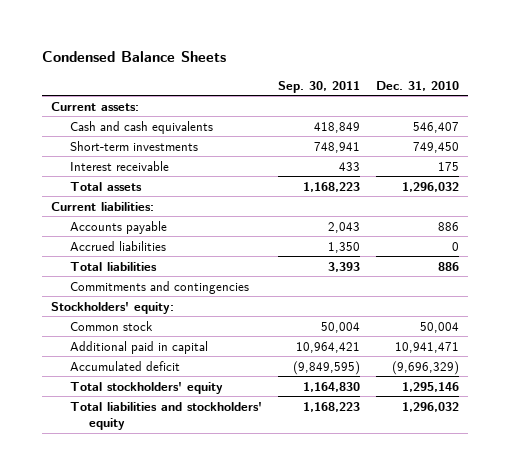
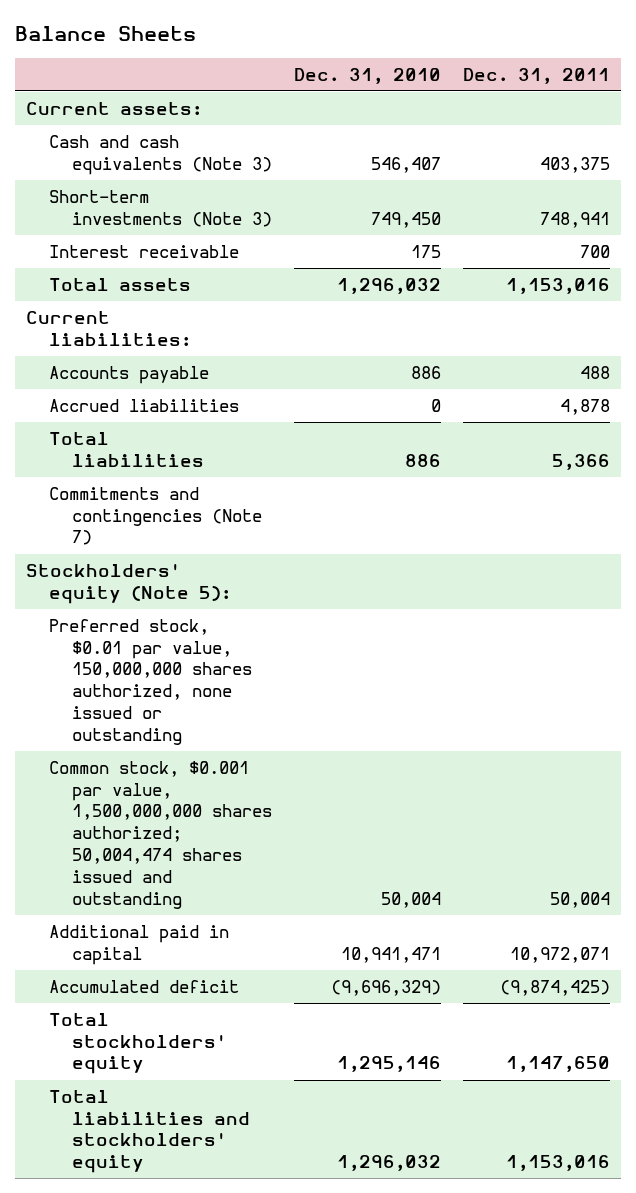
[42,51,227,63] Condensed Balance Sheets -> [14,25,196,41] Balance Sheets
[277,80,360,93] Sep. 30, 2011 -> none
none -> [462,67,610,84] Dec. 31, 2011
[69,120,213,134] Cash and cash equivalents -> [48,134,272,175] Cash and cash equivalents (Note 3)
[69,140,198,151] Short-term investments -> [48,189,272,227] Short-term investments (Note 3)
[69,280,249,294] Commitments and contingencies -> [48,486,262,546] Commitments and contingencies (Note 7)
[50,301,174,314] Stockholders' equity: -> [25,563,231,604] Stockholders' equity (Note 5):
none -> [48,618,252,745] Preferred stock, $0.01 par value, 150,000,000 shares authorized, none issued or outstanding
[69,320,153,331] Common stock -> [48,760,272,909] Common stock, $0.001 par value, 1,500,000,000 shares authorized; 50,004,474 shares issued and outstanding

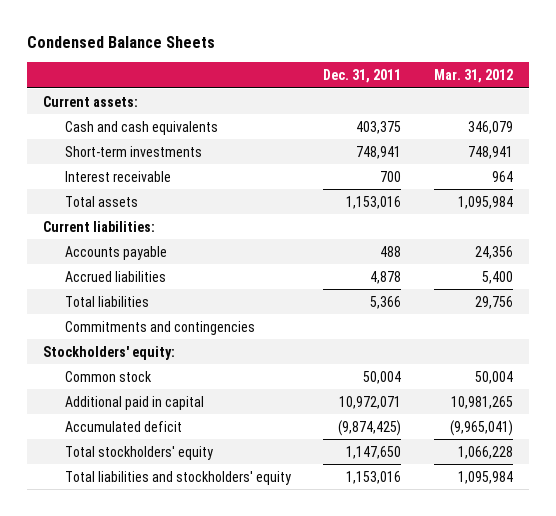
[14,25,196,41] Balance Sheets -> [26,36,215,49] Condensed Balance Sheets
[293,67,441,84] Dec. 31, 2010 -> none
none -> [433,69,513,84] Mar. 31, 2012
[48,134,272,175] Cash and cash equivalents (Note 3) -> [64,120,218,135] Cash and cash equivalents
[48,189,272,227] Short-term investments (Note 3) -> [64,145,202,157] Short-term investments
[48,618,252,745] Preferred stock, $0.01 par value, 150,000,000 shares authorized, none issued or outstanding -> none
[48,486,262,546] Commitments and contingencies (Note 7) -> [64,320,255,335] Commitments and contingencies
[25,563,231,604] Stockholders' equity (Note 5): -> [42,345,175,360] Stockholders' equity:
[48,760,272,909] Common stock, $0.001 par value, 1,500,000,000 shares authorized; 50,004,474 shares issued and outstanding -> [64,370,152,382] Common stock

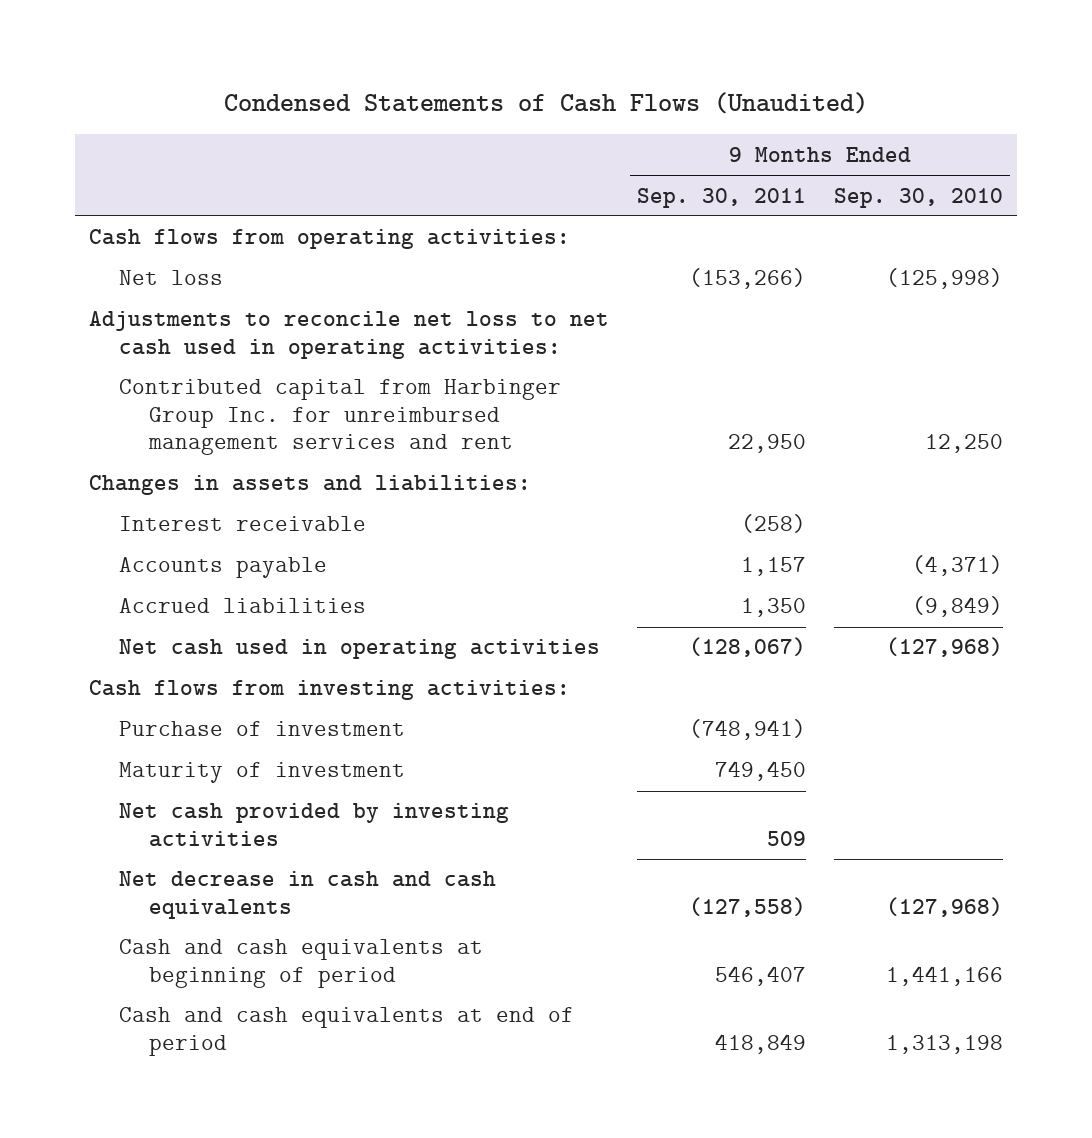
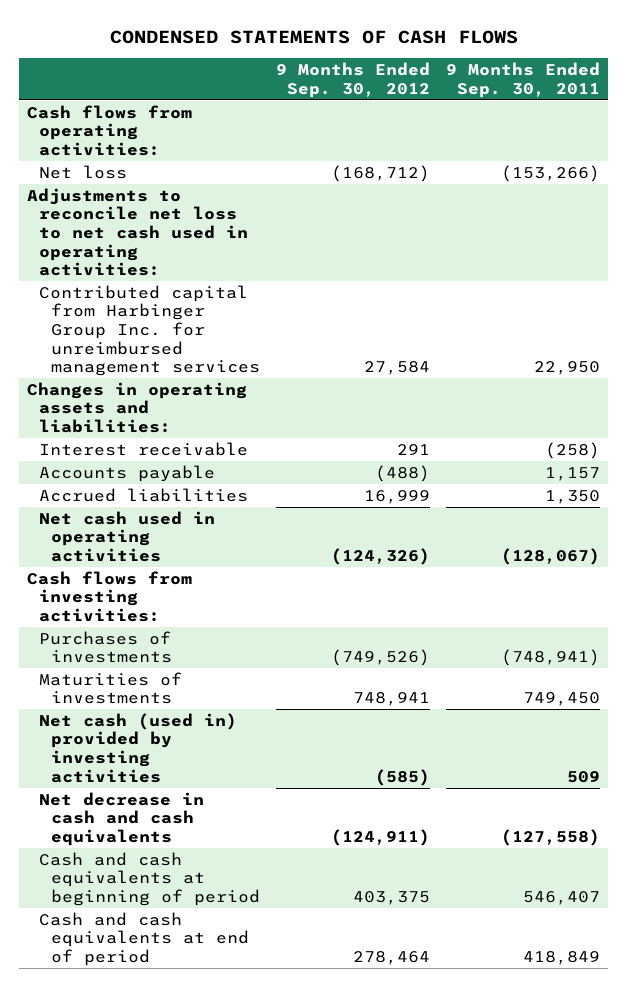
[224,92,869,115] Condensed Statements of Cash Flows (Unaudited) -> [109,29,518,44] CONDENSED STATEMENTS OF CASH FLOWS
[834,187,1004,208] Sep. 30, 2010 -> none
none -> [276,61,431,98] 9 Months Ended Sep. 30, 2012
[118,379,561,456] Contributed capital from Harbinger Group Inc. for unreimbursed management services and rent -> [39,284,260,377] Contributed capital from Harbinger Group Inc. for unreimbursed management services
[88,475,531,496] Changes in assets and liabilities: -> [27,381,248,434] Changes in operating assets and liabilities:
[118,721,405,737] Purchase of investment -> [39,630,172,664] Purchases of investments
[118,762,405,784] Maturity of investment -> [39,671,183,705] Maturities of investments
[118,803,509,847] Net cash provided by investing activities -> [39,712,238,783] Net cash (used in) provided by investing activities

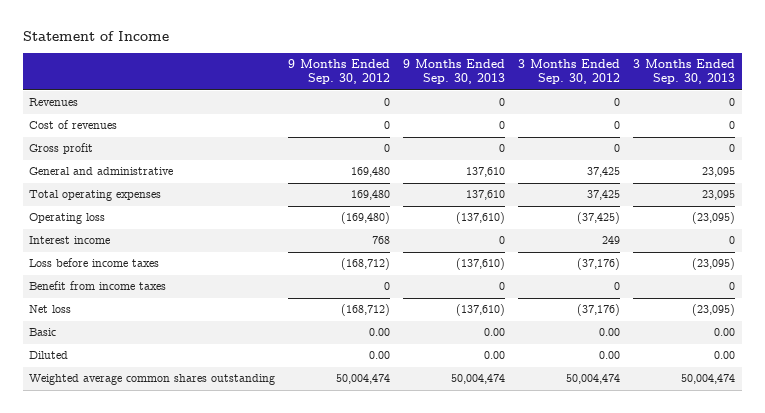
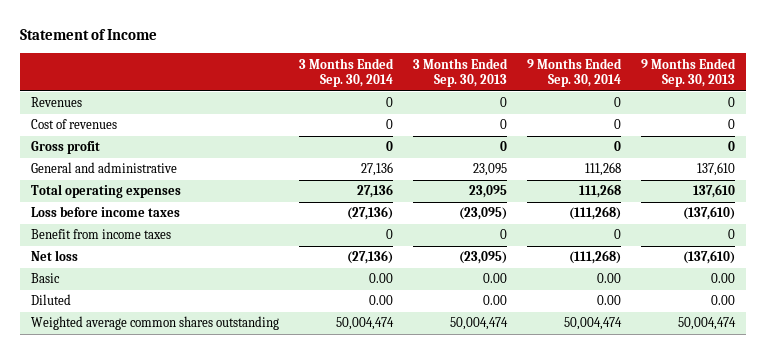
[288,58,391,85] 9 Months Ended Sep. 30, 2012 -> none
[518,58,621,85] 3 Months Ended Sep. 30, 2012 -> none
none -> [298,57,394,88] 3 Months Ended Sep. 30, 2014
none -> [527,57,623,88] 9 Months Ended Sep. 30, 2014
[29,213,106,225] Operating loss -> none
[29,236,111,245] Interest income -> none

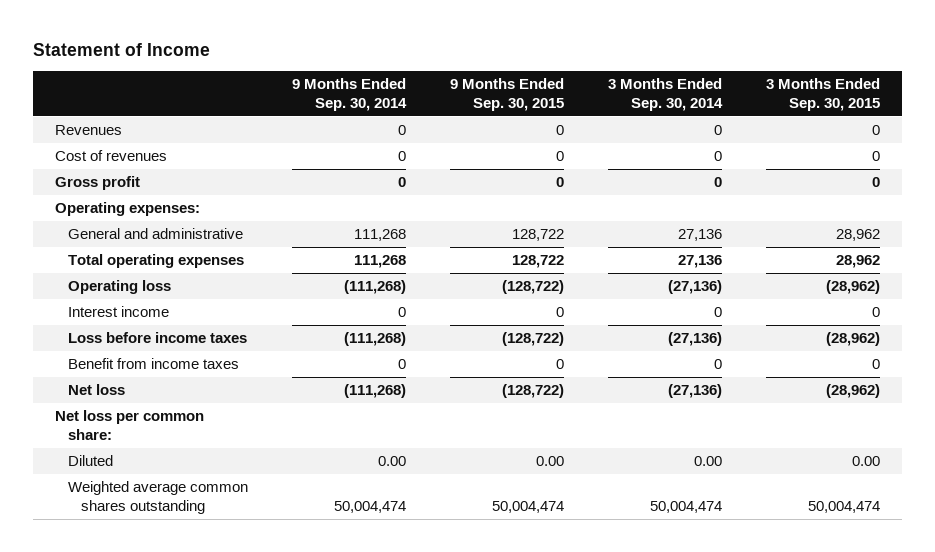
[412,57,508,88] 3 Months Ended Sep. 30, 2013 -> none
[641,57,737,88] 9 Months Ended Sep. 30, 2013 -> none
none -> [450,78,565,111] 9 Months Ended Sep. 30, 2015
none -> [766,78,881,111] 3 Months Ended Sep. 30, 2015
none -> [54,202,200,217] Operating expenses:
none -> [68,280,172,295] Operating loss
none -> [68,306,170,318] Interest income
[30,273,60,284] Basic -> none
none -> [54,410,204,440] Net loss per common share:

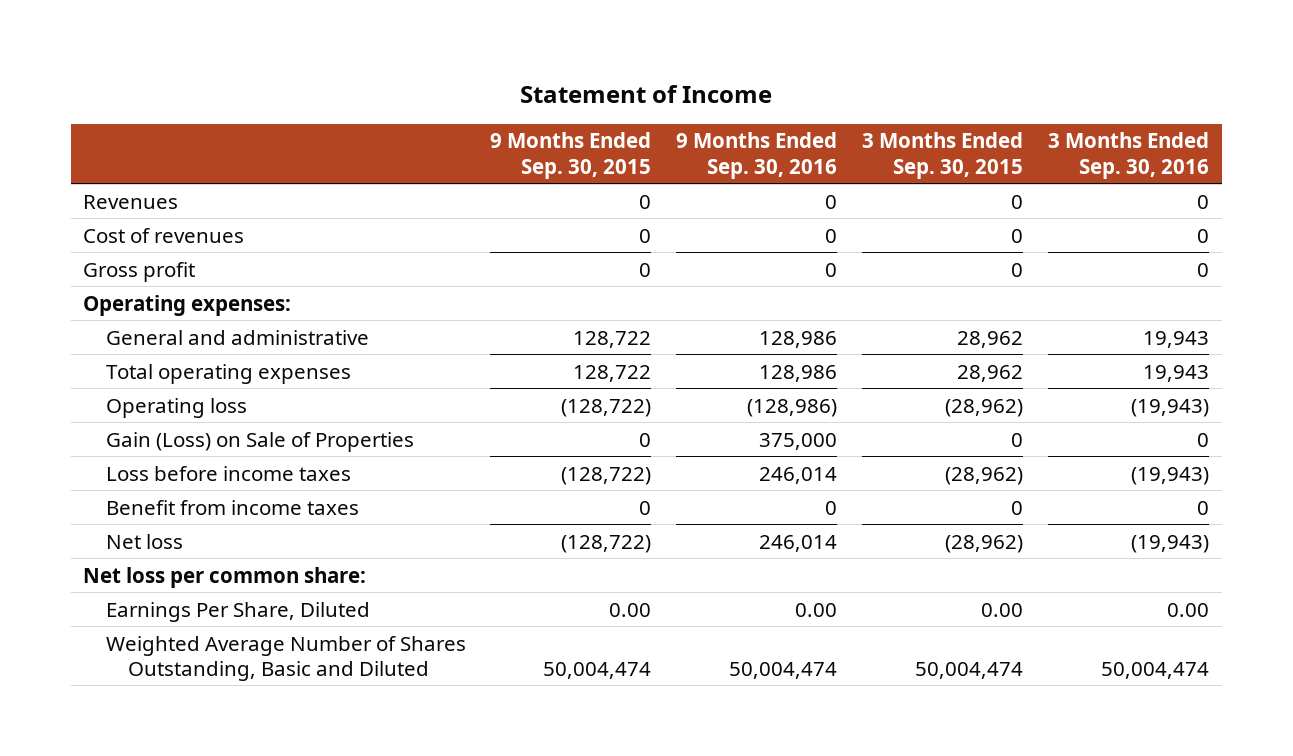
[292,78,408,111] 9 Months Ended Sep. 30, 2014 -> none
[608,78,724,111] 3 Months Ended Sep. 30, 2014 -> none
none -> [676,132,838,179] 9 Months Ended Sep. 30, 2016
none -> [1048,132,1210,179] 3 Months Ended Sep. 30, 2016
[68,306,170,318] Interest income -> none
none -> [105,431,414,452] Gain (Loss) on Sale of Properties
[68,455,114,467] Diluted -> [105,601,370,622] Earnings Per Share, Diluted
[68,481,249,514] Weighted average common shares outstanding -> [105,635,466,681] Weighted Average Number of Shares Outstanding, Basic and Diluted

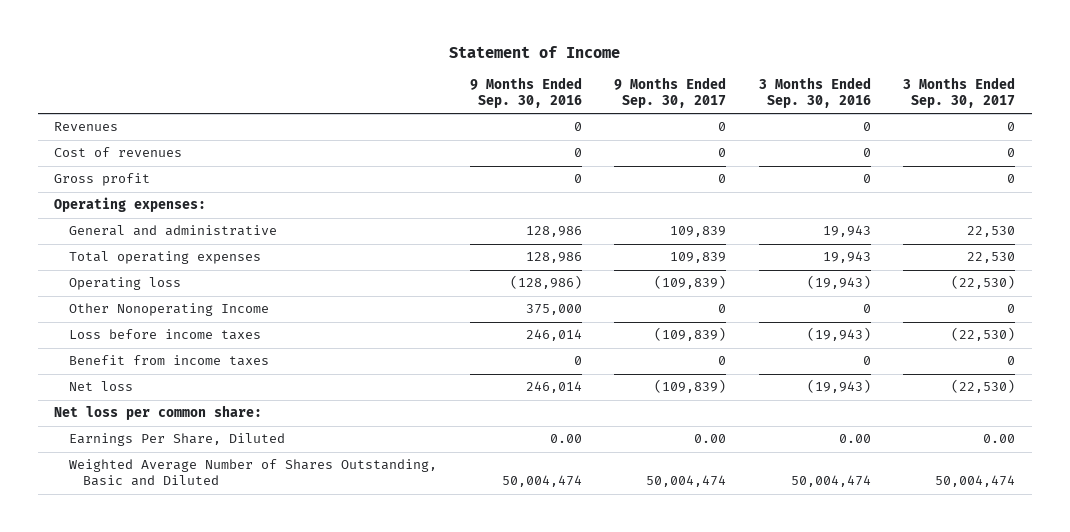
[490,132,652,179] 9 Months Ended Sep. 30, 2015 -> none
[862,132,1024,179] 3 Months Ended Sep. 30, 2015 -> none
none -> [614,76,727,109] 9 Months Ended Sep. 30, 2017
none -> [903,76,1016,109] 3 Months Ended Sep. 30, 2017
[105,431,414,452] Gain (Loss) on Sale of Properties -> [68,303,269,317] Other Nonoperating Income

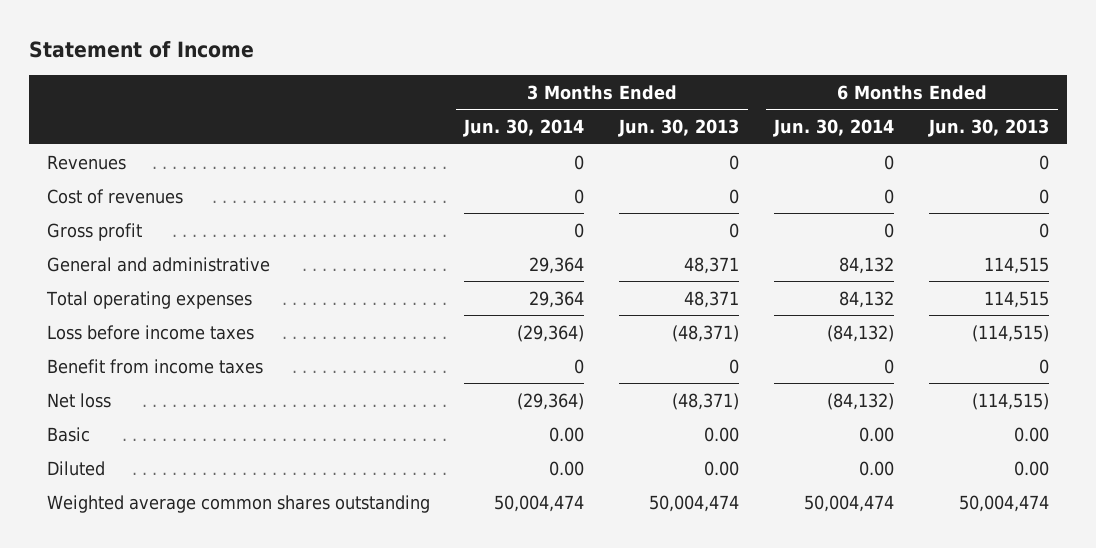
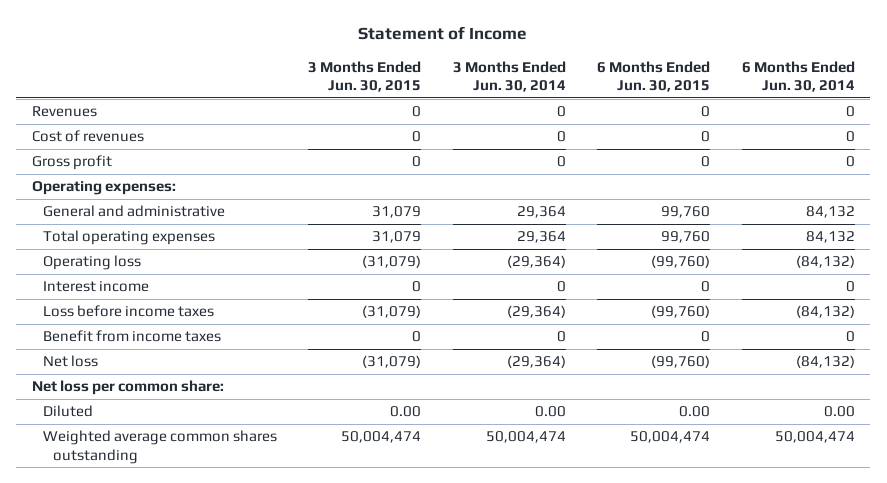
[618,118,740,137] Jun. 30, 2013 -> none
[928,118,1050,137] Jun. 30, 2013 -> none
none -> [308,60,422,92] 3 Months Ended Jun. 30, 2015
none -> [597,60,711,92] 6 Months Ended Jun. 30, 2015
none -> [31,181,176,196] Operating expenses:
none -> [42,255,141,271] Operating loss
none -> [42,281,149,293] Interest income
[46,426,90,442] Basic -> none
none -> [31,380,224,396] Net loss per common share:

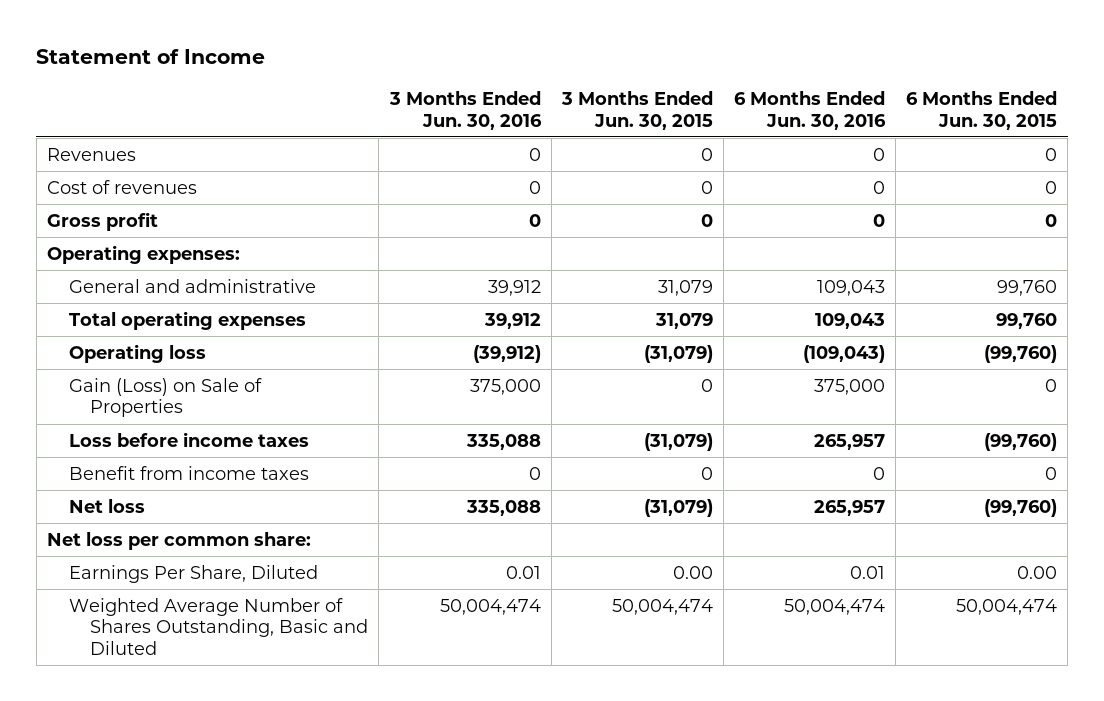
[452,60,566,92] 3 Months Ended Jun. 30, 2014 -> none
[741,60,855,92] 6 Months Ended Jun. 30, 2014 -> none
none -> [388,91,542,130] 3 Months Ended Jun. 30, 2016
none -> [734,91,887,130] 6 Months Ended Jun. 30, 2016
[42,281,149,293] Interest income -> none
none -> [68,377,262,418] Gain (Loss) on Sale of Properties
[42,405,93,418] Diluted -> [68,564,318,583] Earnings Per Share, Diluted
[42,430,277,464] Weighted average common shares outstanding -> [68,597,369,656] Weighted Average Number of Shares Outstanding, Basic and Diluted

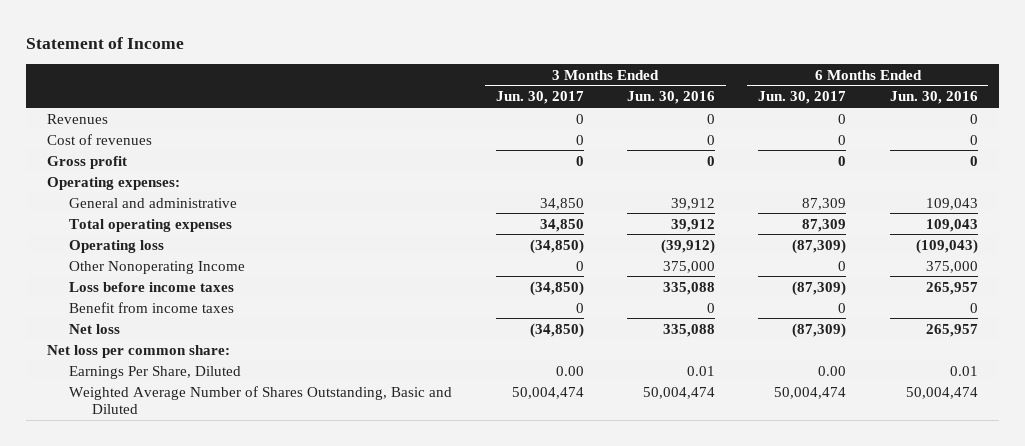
[560,91,713,130] 3 Months Ended Jun. 30, 2015 -> none
[906,91,1058,130] 6 Months Ended Jun. 30, 2015 -> none
none -> [495,91,584,105] Jun. 30, 2017
none -> [758,91,847,105] Jun. 30, 2017
[68,377,262,418] Gain (Loss) on Sale of Properties -> [69,260,246,274] Other Nonoperating Income

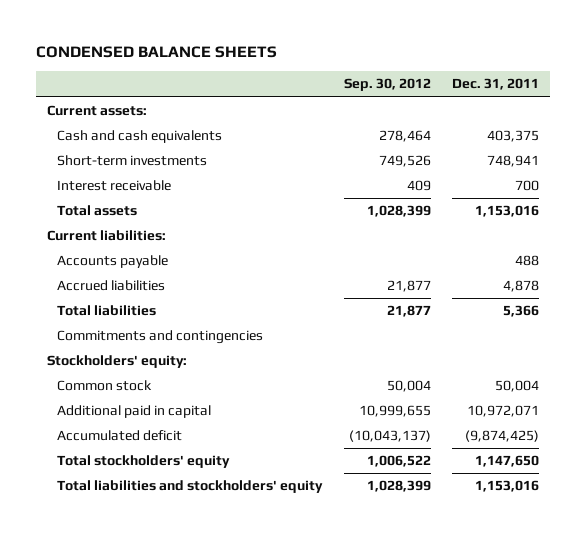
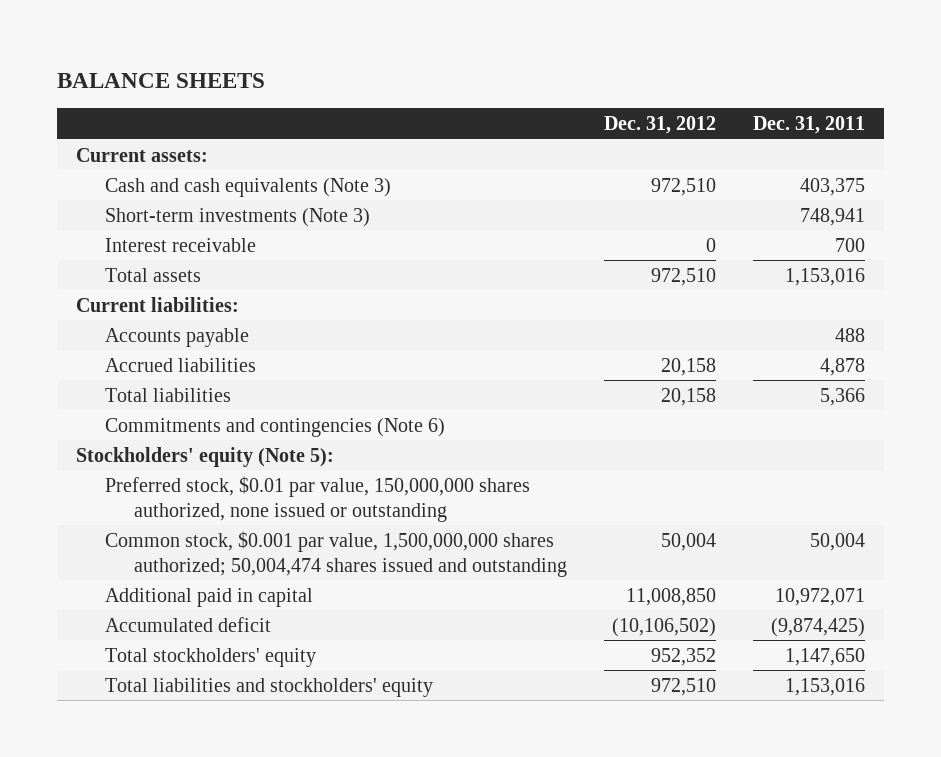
[35,46,277,59] CONDENSED BALANCE SHEETS -> [57,73,266,89] BALANCE SHEETS
[343,78,431,92] Sep. 30, 2012 -> none
none -> [604,115,717,134] Dec. 31, 2012
[57,130,223,144] Cash and cash equivalents -> [104,177,391,197] Cash and cash equivalents (Note 3)
[57,155,208,167] Short-term investments -> [104,207,370,227] Short-term investments (Note 3)
[57,330,264,345] Commitments and contingencies -> [104,417,445,437] Commitments and contingencies (Note 6)
[46,355,187,369] Stockholders' equity: -> [75,446,334,467] Stockholders' equity (Note 5):
none -> [104,475,530,522] Preferred stock, $0.01 par value, 150,000,000 shares authorized, none issued or outstanding
[57,380,153,392] Common stock -> [104,530,568,577] Common stock, $0.001 par value, 1,500,000,000 shares authorized; 50,004,474 shares issued and outstanding

